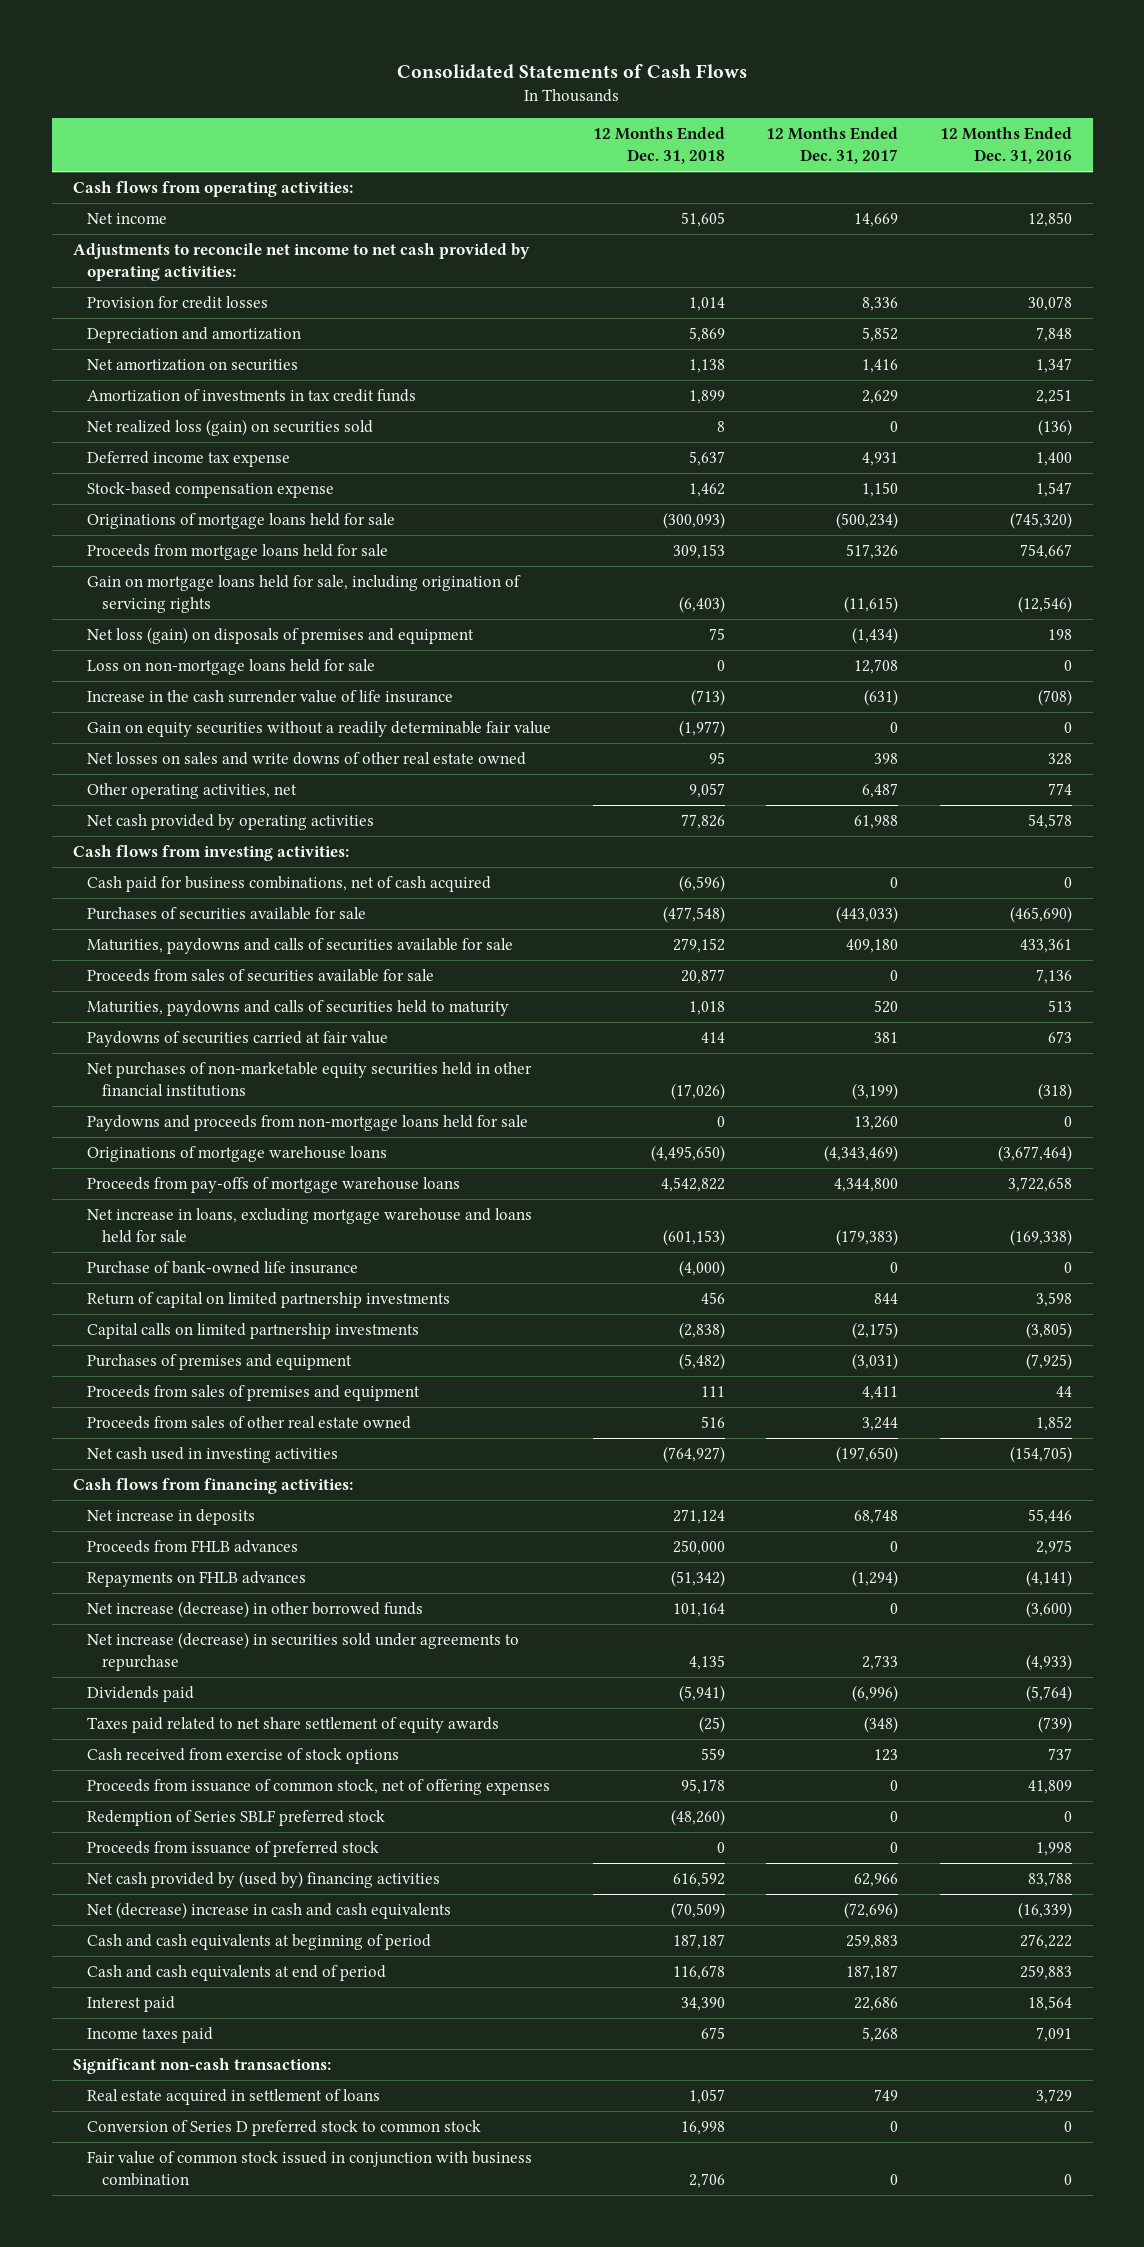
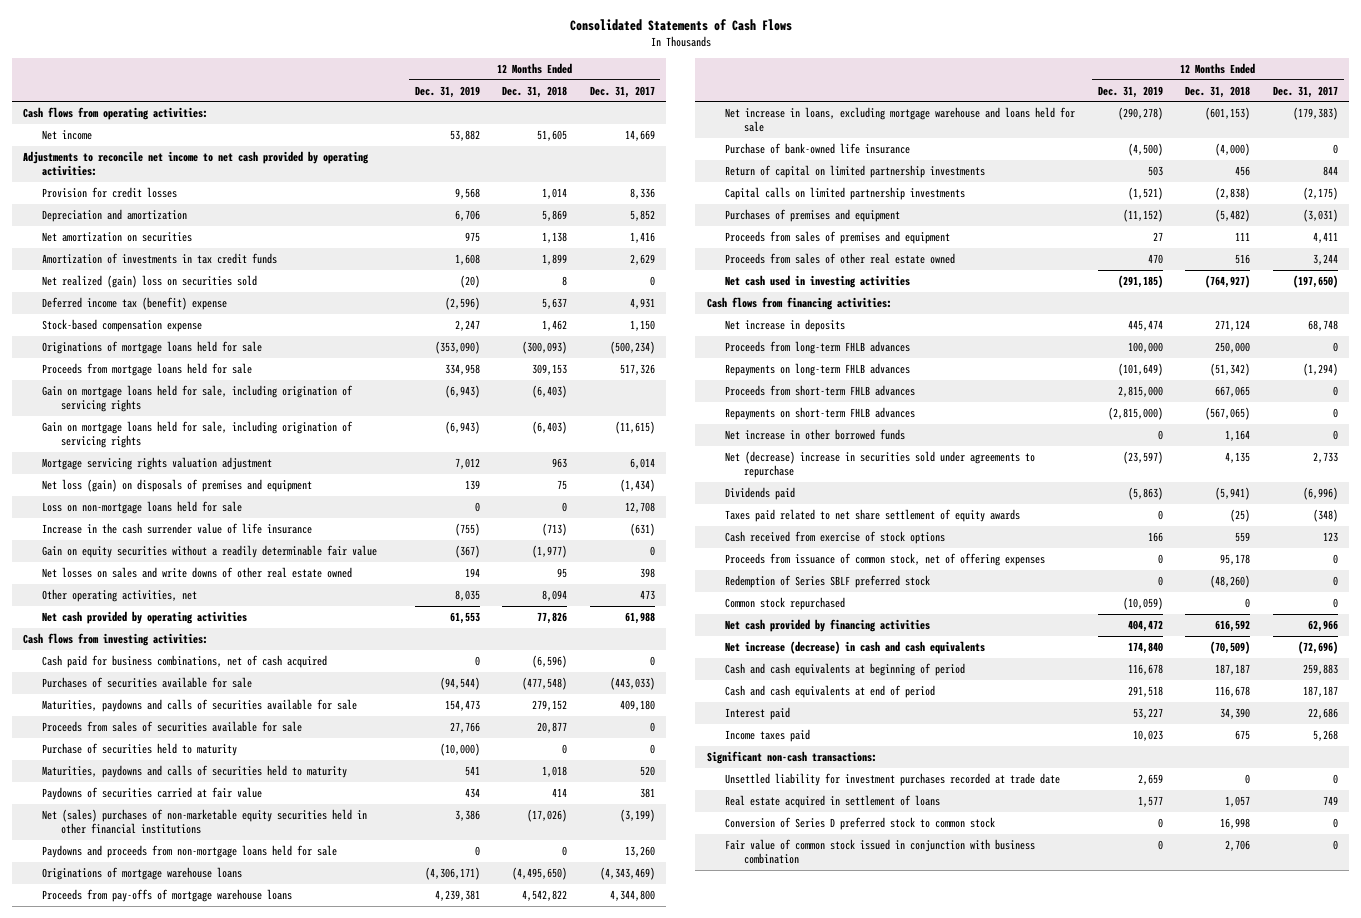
[939,127,1072,165] 12 Months Ended Dec. 31, 2016 -> none
none -> [414,85,480,98] Dec. 31, 2019
[87,419,374,437] Net realized loss (gain) on securities sold -> [41,274,257,288] Net realized (gain) loss on securities sold
[87,451,291,468] Deferred income tax expense -> [41,296,227,310] Deferred income tax (benefit) expense
none -> [41,384,353,412] Gain on mortgage loans held for sale, including origination of servicing rights
none -> [41,456,272,470] Mortgage servicing rights valuation adjustment
[688,783,725,799] 9,057 -> [542,589,568,601] 8,094
[862,783,899,799] 6,487 -> [639,589,655,600] 473
none -> [41,742,237,756] Purchase of securities held to maturity
[87,1062,533,1097] Net purchases of non-marketable equity securities held in other financial institutions -> [41,808,367,834] Net (sales) purchases of non-marketable equity securities held in other financial institutions
[87,1540,299,1554] Proceeds from FHLB advances -> [725,340,911,354] Proceeds from long-term FHLB advances
[87,1571,307,1588] Repayments on FHLB advances -> [725,362,911,376] Repayments on long-term FHLB advances
none -> [725,384,916,396] Proceeds from short-term FHLB advances
none -> [725,406,916,420] Repayments on short-term FHLB advances
[87,1601,424,1619] Net increase (decrease) in other borrowed funds -> [725,428,906,440] Net increase in other borrowed funds
[672,1603,725,1618] 101,164 -> [1225,429,1251,441] 1,164
[87,1632,520,1671] Net increase (decrease) in securities sold under agreements to repurchase -> [725,450,1036,478] Net (decrease) increase in securities sold under agreements to repurchase
[87,1841,380,1858] Proceeds from issuance of preferred stock -> none
none -> [725,596,846,610] Common stock repurchased
[87,1871,441,1889] Net cash provided by (used by) financing activities -> [725,618,931,632] Net cash provided by financing activities
[87,1902,452,1920] Net (decrease) increase in cash and cash equivalents -> [725,640,986,654] Net increase (decrease) in cash and cash equivalents
none -> [725,772,1061,786] Unsettled liability for investment purchases recorded at trade date

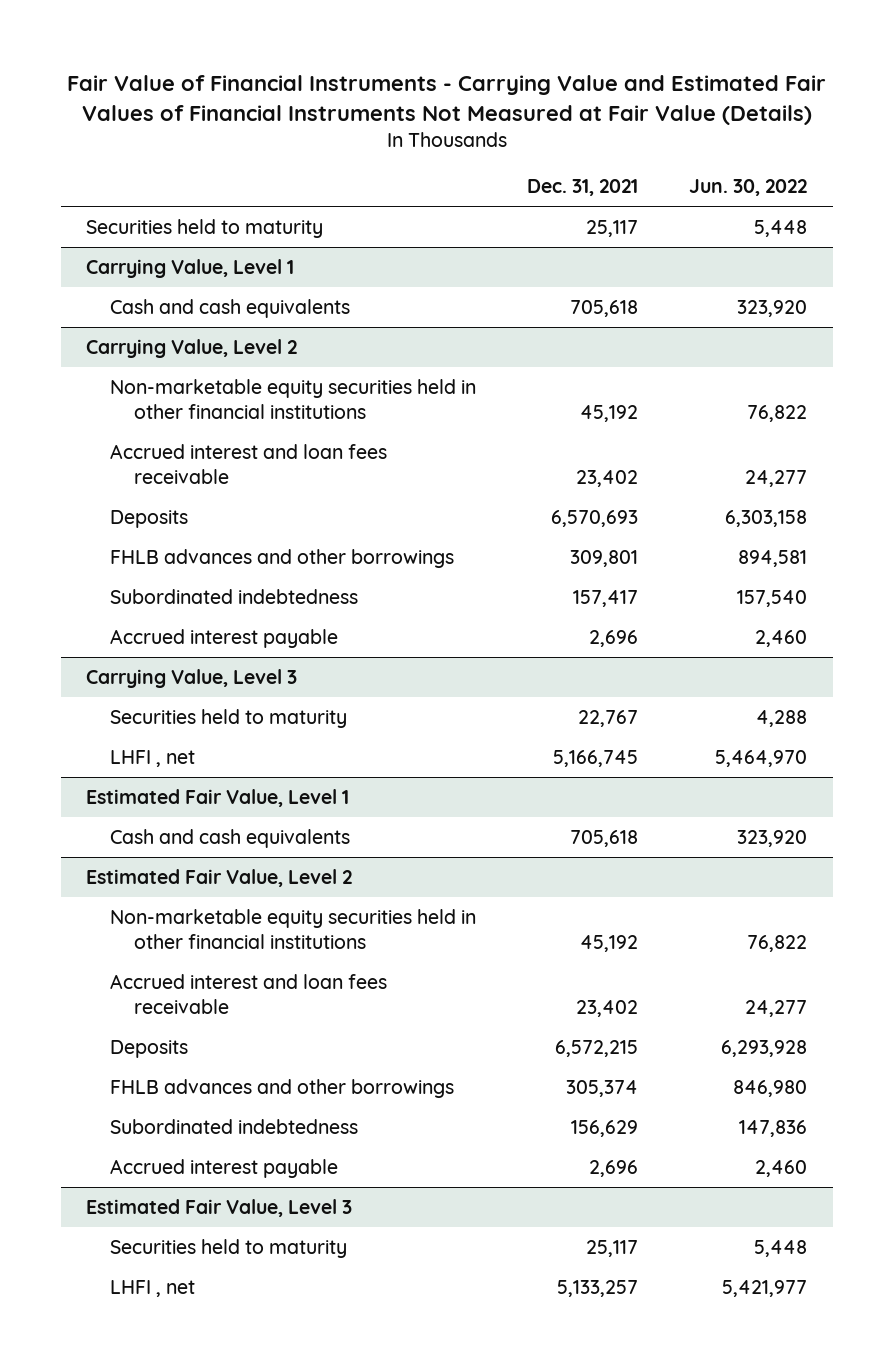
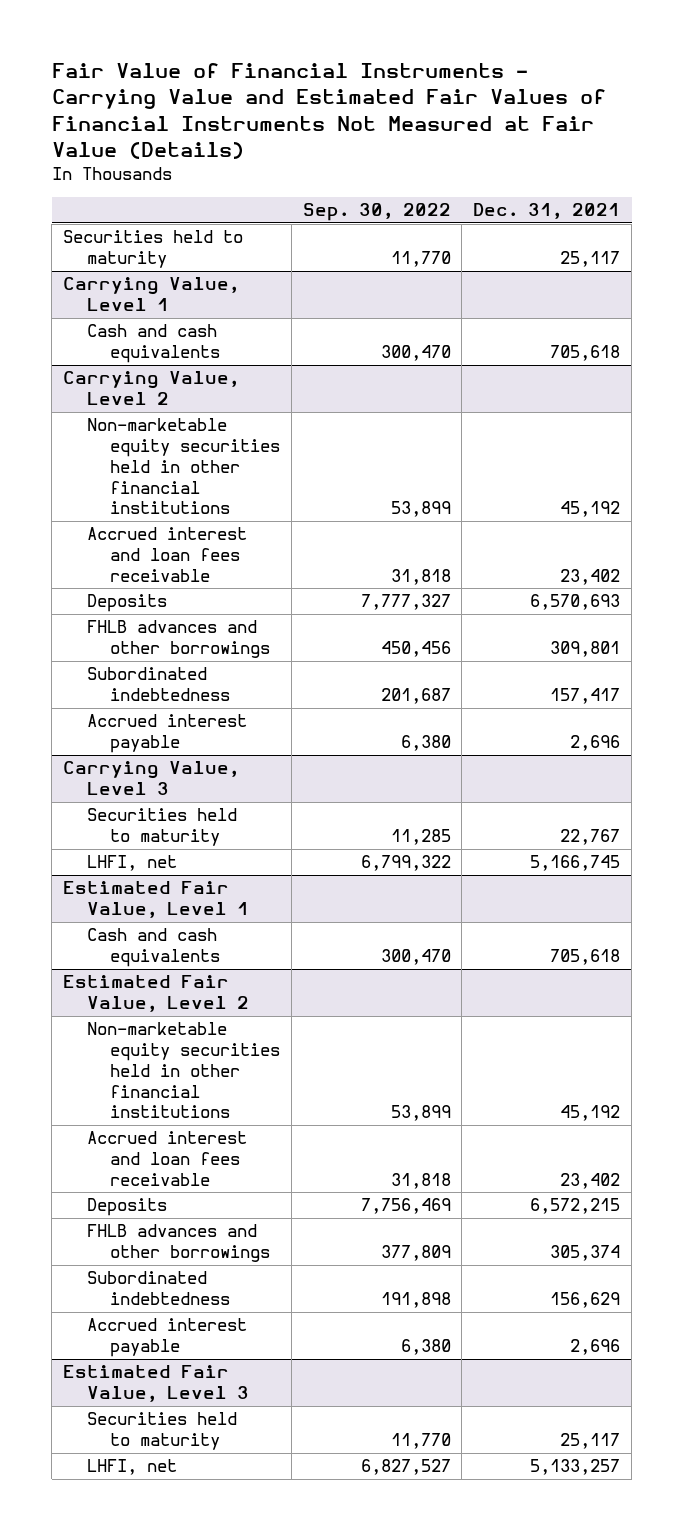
[689,179,808,197] Jun. 30, 2022 -> none
none -> [302,202,451,221] Sep. 30, 2022
[110,749,196,767] LHFI , net -> [86,855,177,872] LHFI, net
[110,1279,196,1297] LHFI , net -> [86,1459,177,1476] LHFI, net

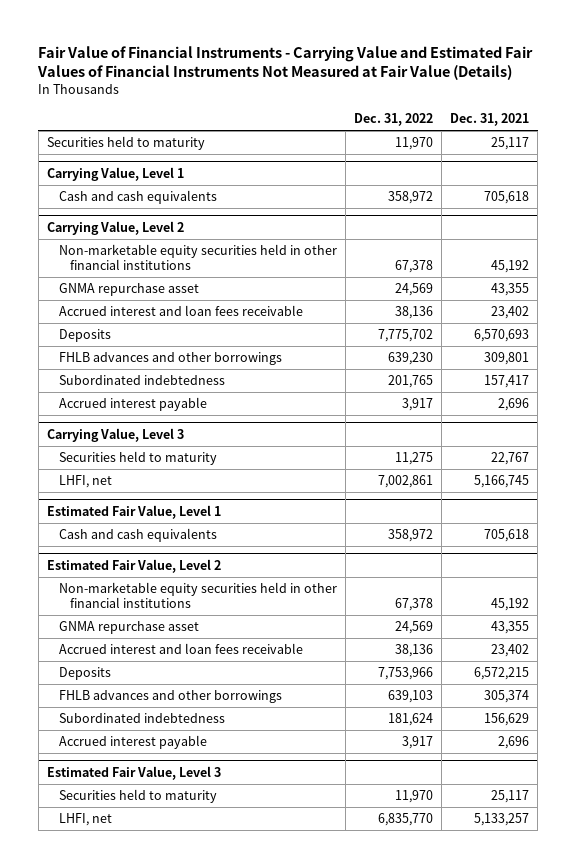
[302,202,451,221] Sep. 30, 2022 -> none
none -> [353,113,433,127] Dec. 31, 2022
none -> [58,283,199,297] GNMA repurchase asset
none -> [58,621,199,635] GNMA repurchase asset

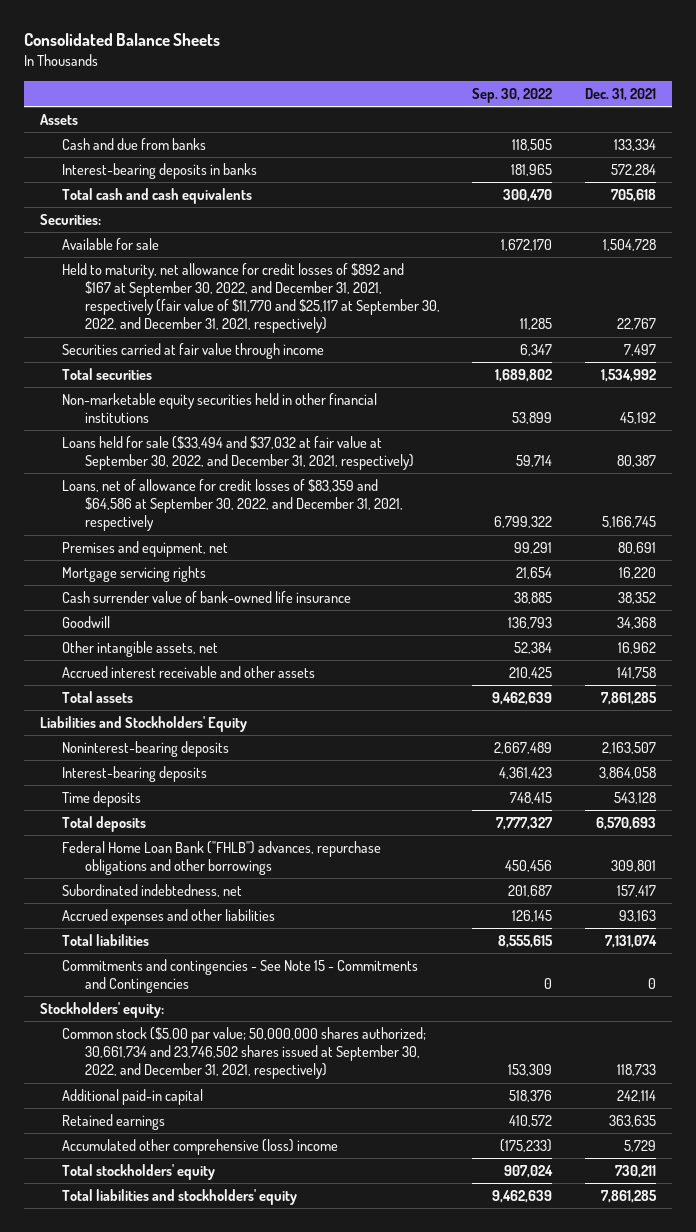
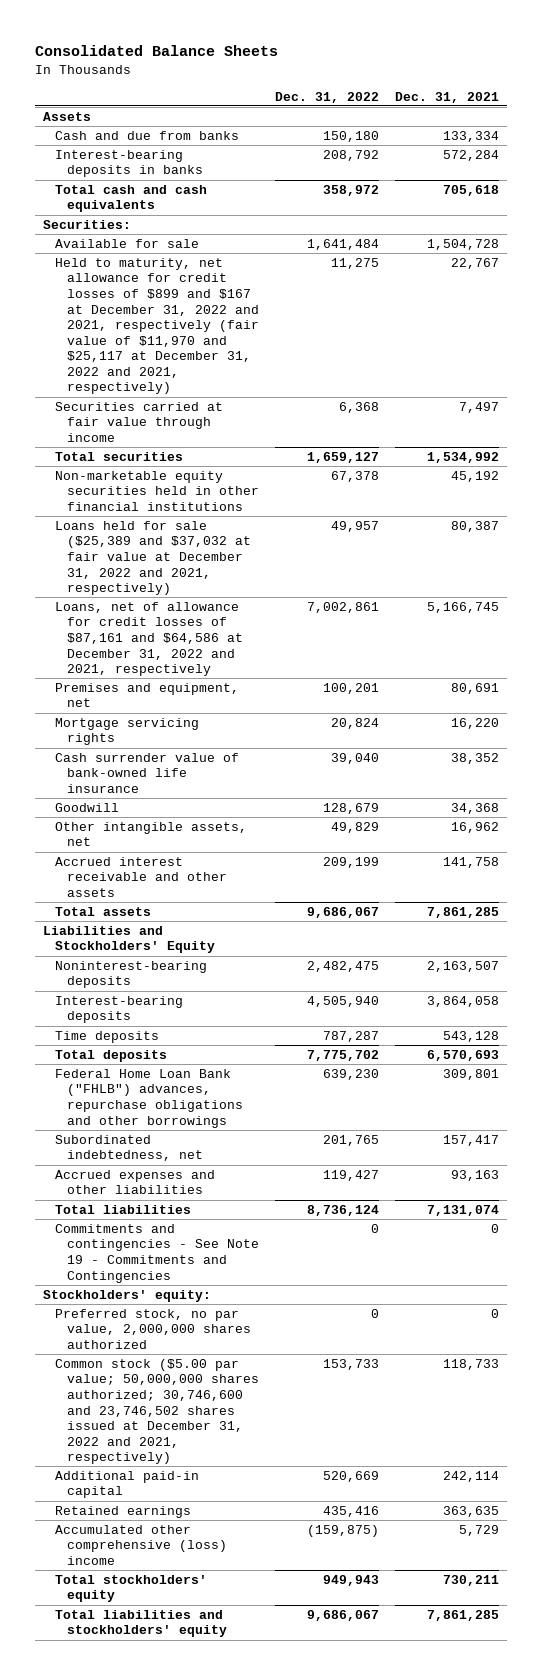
[472,87,553,103] Sep. 30, 2022 -> none
none -> [275,91,380,103] Dec. 31, 2022
[62,263,440,334] Held to maturity, net allowance for credit losses of $892 and $167 at September 30, 2022, and December 31, 2021, respectively (fair value of $11,770 and $25,117 at September 30, 2022, and December 31, 2021, respectively) -> [55,257,260,395] Held to maturity, net allowance for credit losses of $899 and $167 at December 31, 2022 and 2021, respectively (fair value of $11,970 and $25,117 at December 31, 2022 and 2021, respectively)
[62,436,414,471] Loans held for sale ($33,494 and $37,032 at fair value at September 30, 2022, and December 31, 2021, respectively) -> [55,520,252,596] Loans held for sale ($25,389 and $37,032 at fair value at December 31, 2022 and 2021, respectively)
[62,479,403,532] Loans, net of allowance for credit losses of $83,359 and $64,586 at September 30, 2022, and December 31, 2021, respectively -> [55,601,244,677] Loans, net of allowance for credit losses of $87,161 and $64,586 at December 31, 2022 and 2021, respectively
[62,959,419,994] Commitments and contingencies - See Note 15 - Commitments and Contingencies -> [55,1223,260,1283] Commitments and contingencies - See Note 19 - Commitments and Contingencies
none -> [55,1308,252,1349] Preferred stock, no par value, 2,000,000 shares authorized
[62,1027,427,1080] Common stock ($5.00 par value; 50,000,000 shares authorized; 30,661,734 and 23,746,502 shares issued at September 30, 2022, and December 31, 2021, respectively) -> [55,1358,260,1465] Common stock ($5.00 par value; 50,000,000 shares authorized; 30,746,600 and 23,746,502 shares issued at December 31, 2022 and 2021, respectively)

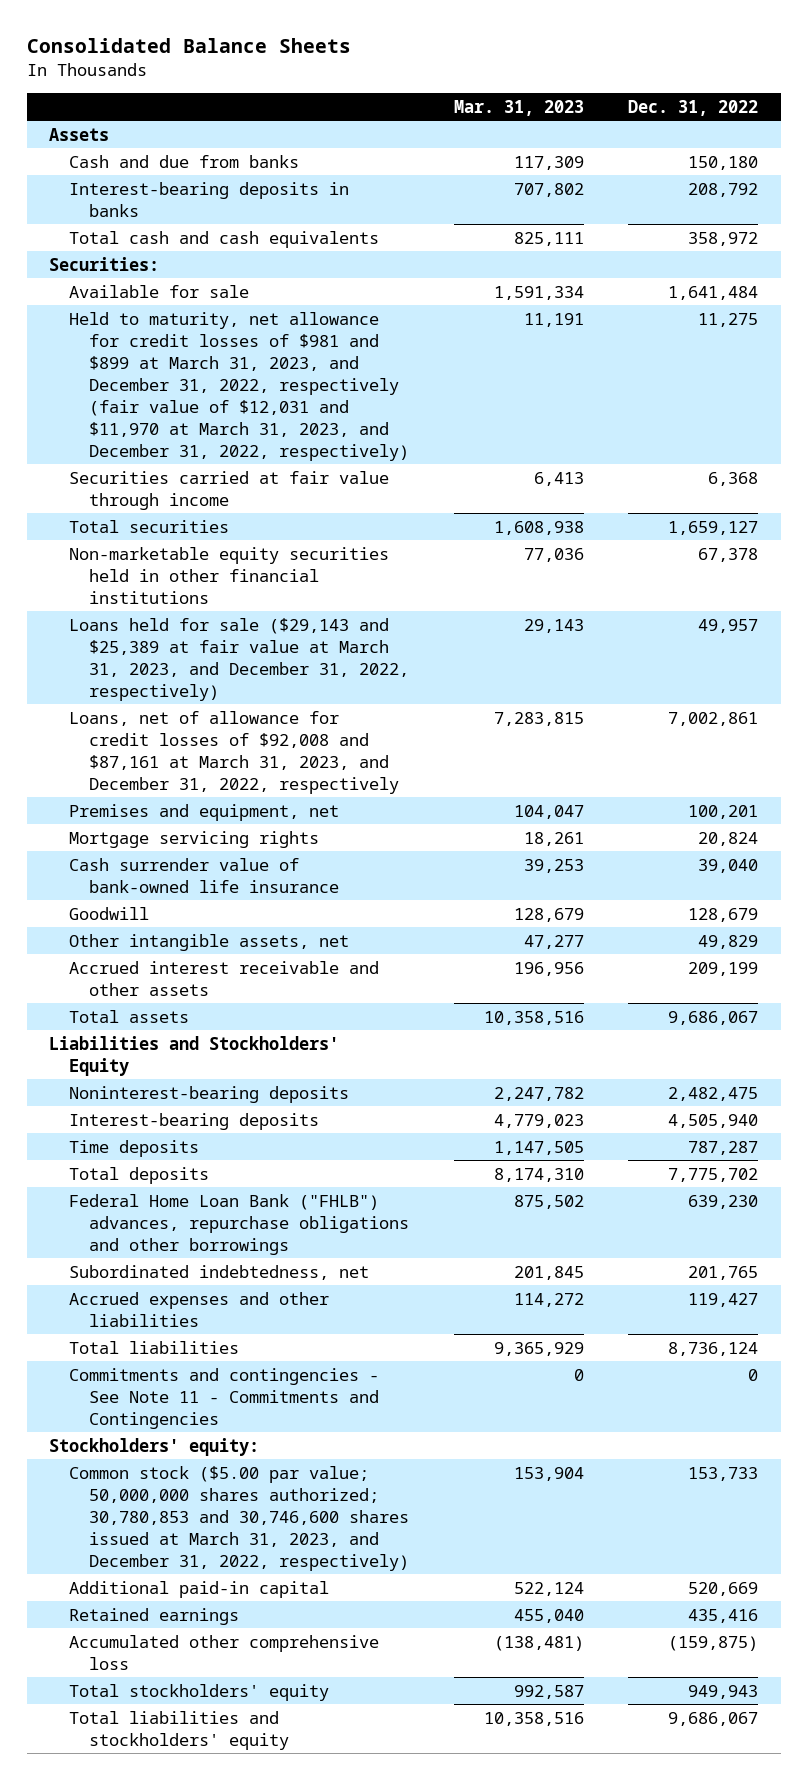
[395,91,500,103] Dec. 31, 2021 -> none
none -> [453,99,584,116] Mar. 31, 2023
[55,257,260,395] Held to maturity, net allowance for credit losses of $899 and $167 at December 31, 2022 and 2021, respectively (fair value of $11,970 and $25,117 at December 31, 2022 and 2021, respectively) -> [69,311,409,461] Held to maturity, net allowance for credit losses of $981 and $899 at March 31, 2023, and December 31, 2022, respectively (fair value of $12,031 and $11,970 at March 31, 2023, and December 31, 2022, respectively)
[55,520,252,596] Loans held for sale ($25,389 and $37,032 at fair value at December 31, 2022 and 2021, respectively) -> [69,617,409,701] Loans held for sale ($29,143 and $25,389 at fair value at March 31, 2023, and December 31, 2022, respectively)
[55,601,244,677] Loans, net of allowance for credit losses of $87,161 and $64,586 at December 31, 2022 and 2021, respectively -> [69,710,399,794] Loans, net of allowance for credit losses of $92,008 and $87,161 at March 31, 2023, and December 31, 2022, respectively
[55,1223,260,1283] Commitments and contingencies - See Note 19 - Commitments and Contingencies -> [69,1367,380,1429] Commitments and contingencies - See Note 11 - Commitments and Contingencies
[55,1308,252,1349] Preferred stock, no par value, 2,000,000 shares authorized -> none
[55,1358,260,1465] Common stock ($5.00 par value; 50,000,000 shares authorized; 30,746,600 and 23,746,502 shares issued at December 31, 2022 and 2021, respectively) -> [69,1465,409,1571] Common stock ($5.00 par value; 50,000,000 shares authorized; 30,780,853 and 30,746,600 shares issued at March 31, 2023, and December 31, 2022, respectively)
[55,1524,228,1565] Accumulated other comprehensive (loss) income -> [69,1634,380,1670] Accumulated other comprehensive loss

